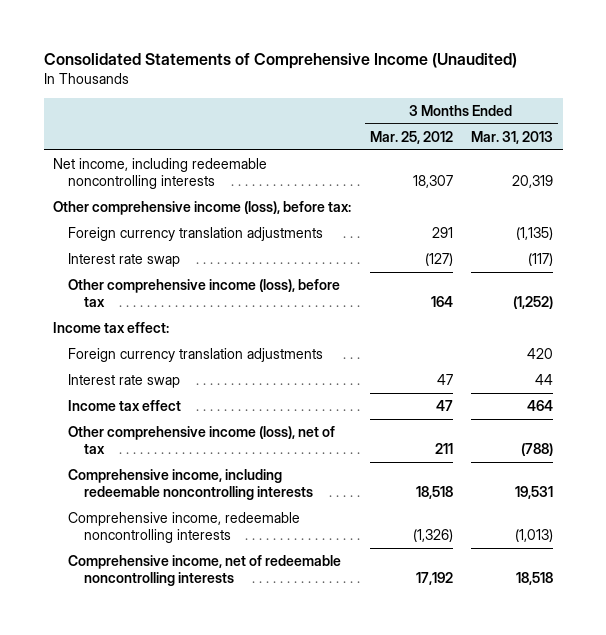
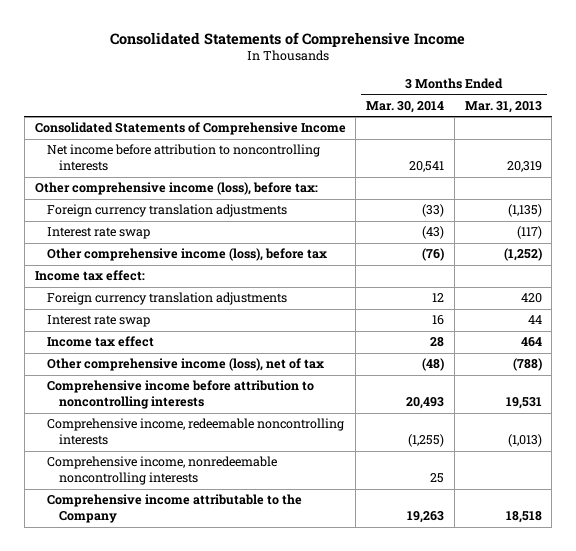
[43,53,517,70] Consolidated Statements of Comprehensive Income (Unaudited) -> [110,31,466,47] Consolidated Statements of Comprehensive Income
[369,130,453,144] Mar. 25, 2012 -> none
none -> [366,100,445,113] Mar. 30, 2014
none -> [34,122,346,136] Consolidated Statements of Comprehensive Income
[52,158,267,189] Net income, including redeemable noncontrolling interests -> [47,144,321,172] Net income before attribution to noncontrolling interests
[68,469,314,500] Comprehensive income, including redeemable noncontrolling interests -> [47,380,315,410] Comprehensive income before attribution to noncontrolling interests
none -> [47,456,278,486] Comprehensive income, nonredeemable noncontrolling interests
[68,555,342,586] Comprehensive income, net of redeemable noncontrolling interests -> [47,494,303,524] Comprehensive income attributable to the Company

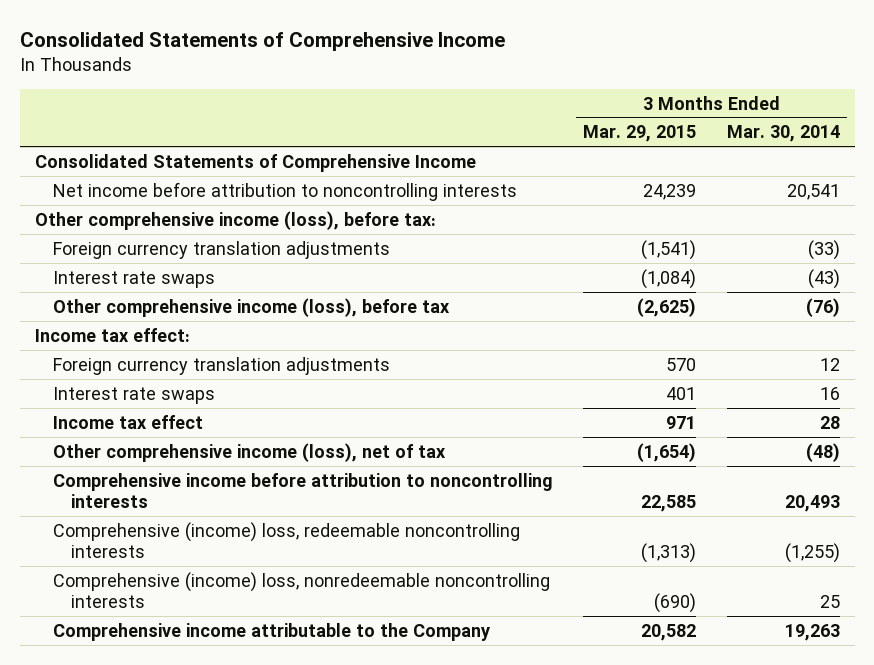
[464,100,542,113] Mar. 31, 2013 -> none
none -> [583,125,697,143] Mar. 29, 2015
[47,227,151,240] Interest rate swap -> [52,270,215,288] Interest rate swaps
[47,315,151,328] Interest rate swap -> [52,386,215,404] Interest rate swaps
[47,418,345,446] Comprehensive income, redeemable noncontrolling interests -> [52,521,520,559] Comprehensive (income) loss, redeemable noncontrolling interests
[47,456,278,486] Comprehensive income, nonredeemable noncontrolling interests -> [52,571,550,609] Comprehensive (income) loss, nonredeemable noncontrolling interests

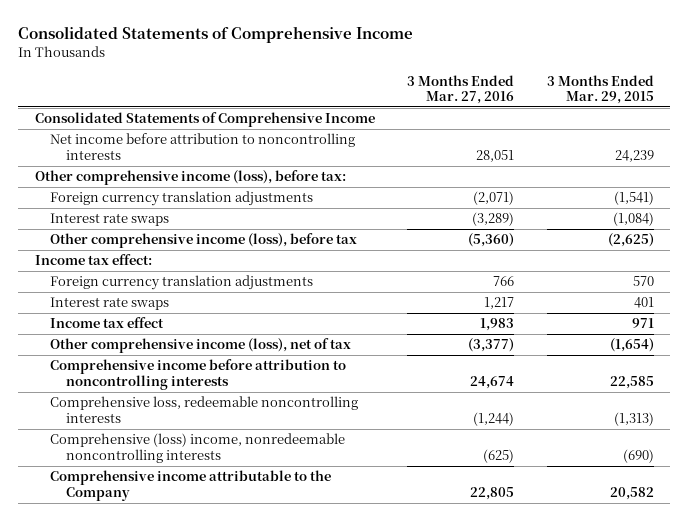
[726,125,840,143] Mar. 30, 2014 -> none
none -> [407,74,515,105] 3 Months Ended Mar. 27, 2016
[52,521,520,559] Comprehensive (income) loss, redeemable noncontrolling interests -> [50,396,359,424] Comprehensive loss, redeemable noncontrolling interests
[52,571,550,609] Comprehensive (income) loss, nonredeemable noncontrolling interests -> [50,433,346,464] Comprehensive (loss) income, nonredeemable noncontrolling interests

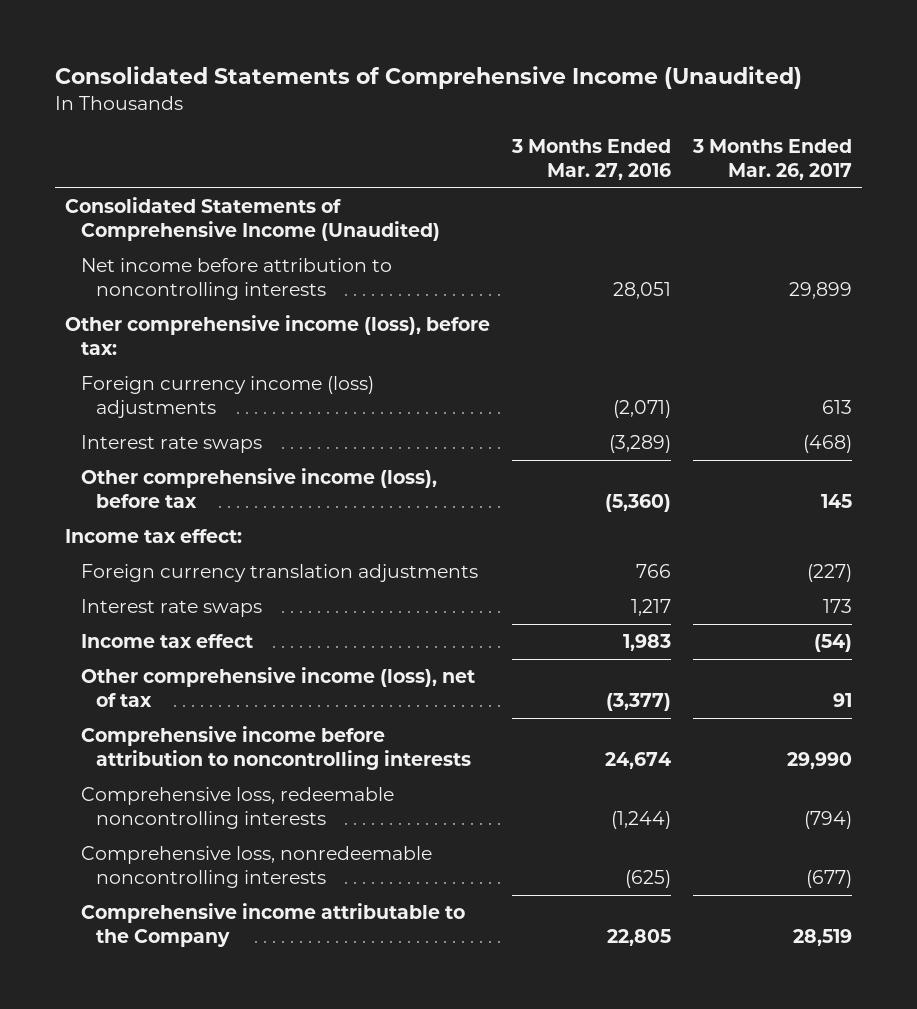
[18,25,414,43] Consolidated Statements of Comprehensive Income -> [54,66,802,90] Consolidated Statements of Comprehensive Income (Unaudited)
[547,74,655,105] 3 Months Ended Mar. 29, 2015 -> none
none -> [691,138,852,181] 3 Months Ended Mar. 26, 2017
[34,112,375,128] Consolidated Statements of Comprehensive Income -> [65,197,440,242] Consolidated Statements of Comprehensive Income (Unaudited)
[50,191,314,207] Foreign currency translation adjustments -> [80,376,374,419] Foreign currency income (loss) adjustments
[50,433,346,464] Comprehensive (loss) income, nonredeemable noncontrolling interests -> [80,846,432,889] Comprehensive loss, nonredeemable noncontrolling interests

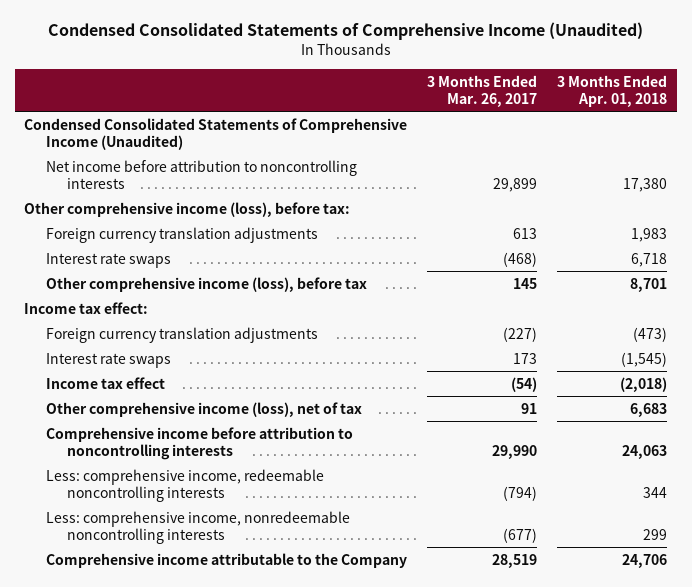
[54,66,802,90] Consolidated Statements of Comprehensive Income (Unaudited) -> [47,22,643,41] Condensed Consolidated Statements of Comprehensive Income (Unaudited)
[510,138,671,181] 3 Months Ended Mar. 27, 2016 -> none
none -> [557,74,668,108] 3 Months Ended Apr. 01, 2018
[65,197,440,242] Consolidated Statements of Comprehensive Income (Unaudited) -> [24,117,408,150] Condensed Consolidated Statements of Comprehensive Income (Unaudited)
[80,376,374,419] Foreign currency income (loss) adjustments -> [45,226,318,243] Foreign currency translation adjustments
[80,787,394,830] Comprehensive loss, redeemable noncontrolling interests -> [45,468,324,502] Less: comprehensive income, redeemable noncontrolling interests
[80,846,432,889] Comprehensive loss, nonredeemable noncontrolling interests -> [45,510,350,544] Less: comprehensive income, nonredeemable noncontrolling interests

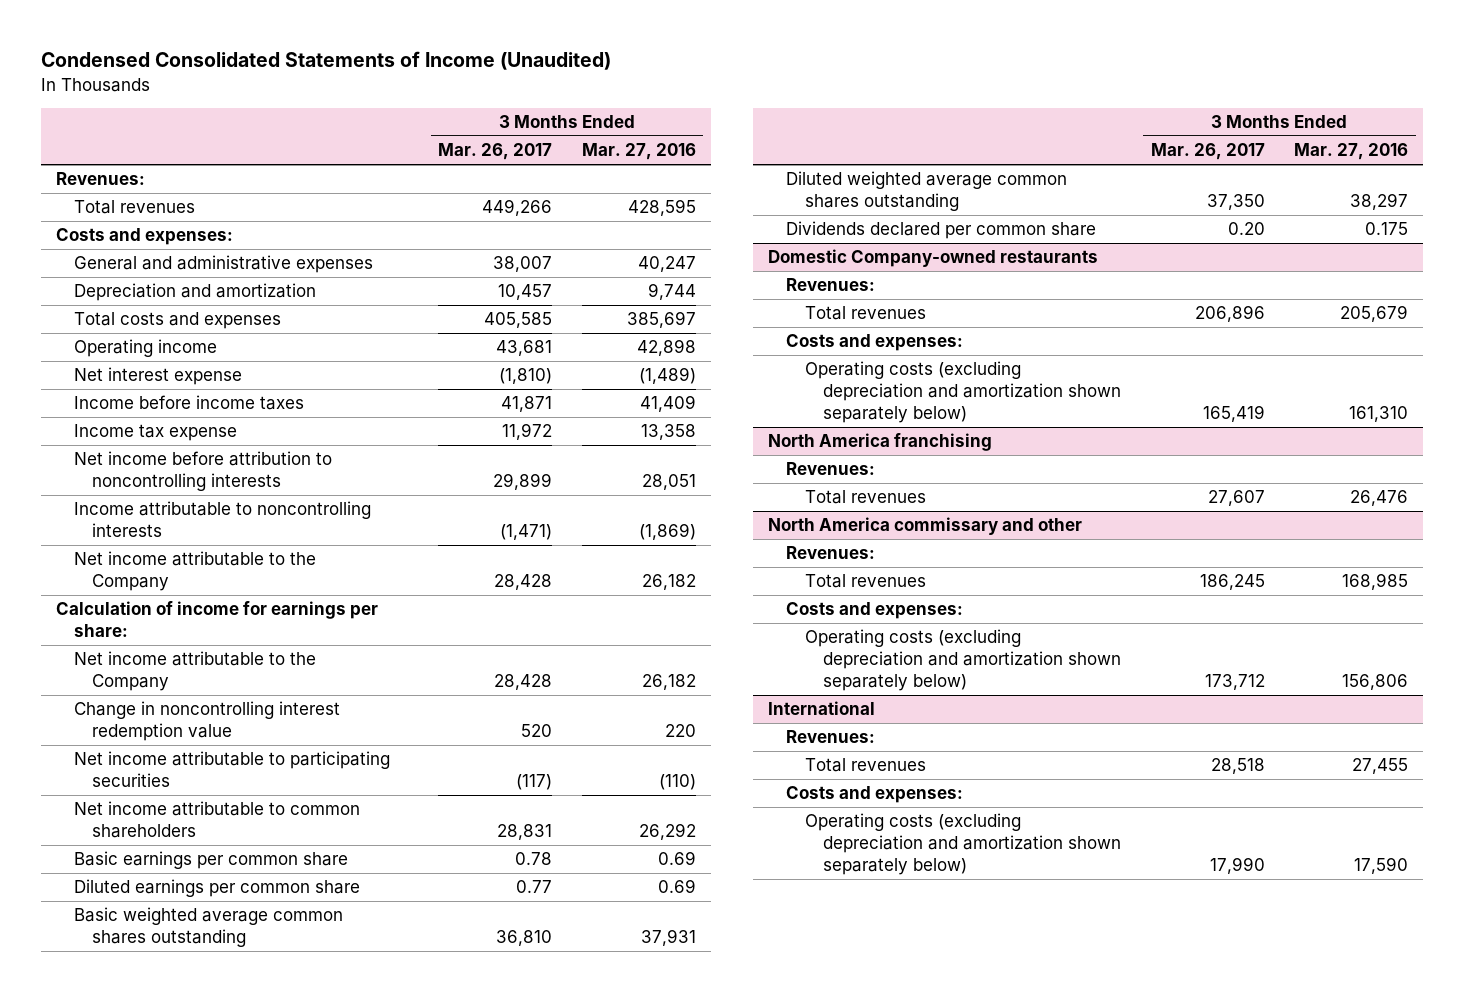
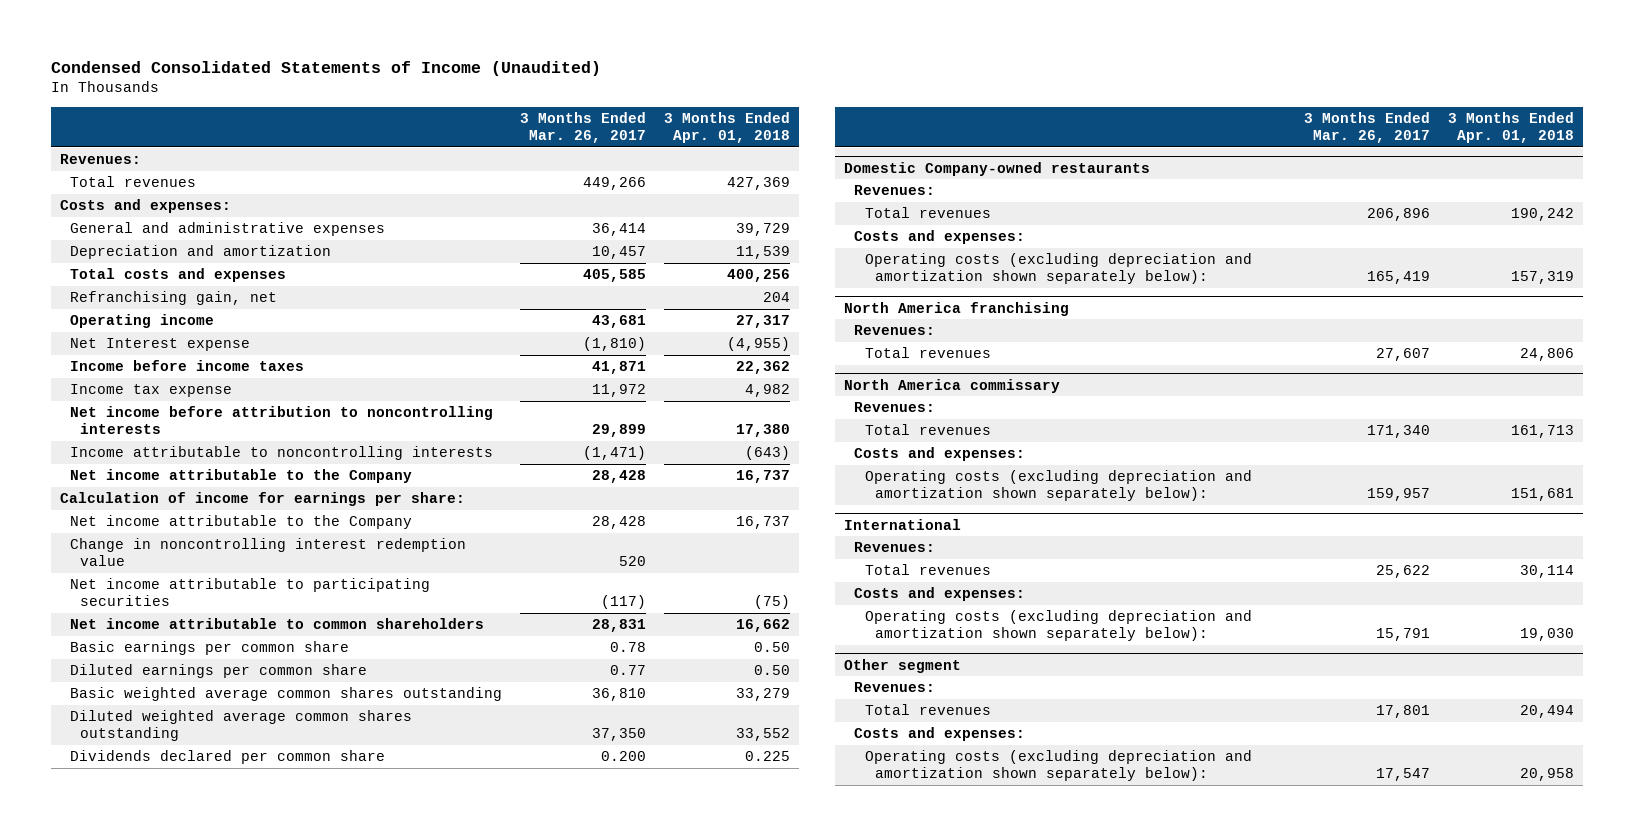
[581,143,696,161] Mar. 27, 2016 -> none
none -> [663,112,790,144] 3 Months Ended Apr. 01, 2018
[493,256,553,273] 38,007 -> [591,223,646,237] 36,414
none -> [69,291,277,306] Refranchising gain, net
[74,367,243,386] Net interest expense -> [69,338,250,352] Net Interest expense
[1227,222,1265,236] 0.20 -> [600,751,646,762] 0.200
[804,361,1122,424] Operating costs (excluding depreciation and amortization shown separately below) -> [864,253,1252,285] Operating costs (excluding depreciation and amortization shown separately below):
[768,517,1083,536] North America commissary and other -> [843,378,1060,393] North America commissary
[1199,574,1265,591] 186,245 -> [1367,425,1431,439] 171,340
[804,629,1122,692] Operating costs (excluding depreciation and amortization shown separately below) -> [864,470,1252,502] Operating costs (excluding depreciation and amortization shown separately below):
[1204,674,1265,691] 173,712 -> [1367,488,1431,502] 159,957
[1210,758,1265,775] 28,518 -> [1376,565,1431,579] 25,622
[804,813,1122,876] Operating costs (excluding depreciation and amortization shown separately below) -> [864,610,1252,642] Operating costs (excluding depreciation and amortization shown separately below):
[1209,857,1265,875] 17,990 -> [1376,628,1431,642] 15,791
none -> [843,658,961,673] Other segment
none -> [854,682,936,693] Revenues:
none -> [864,704,991,716] Total revenues
none -> [854,727,1026,742] Costs and expenses:
none -> [864,750,1252,782] Operating costs (excluding depreciation and amortization shown separately below):

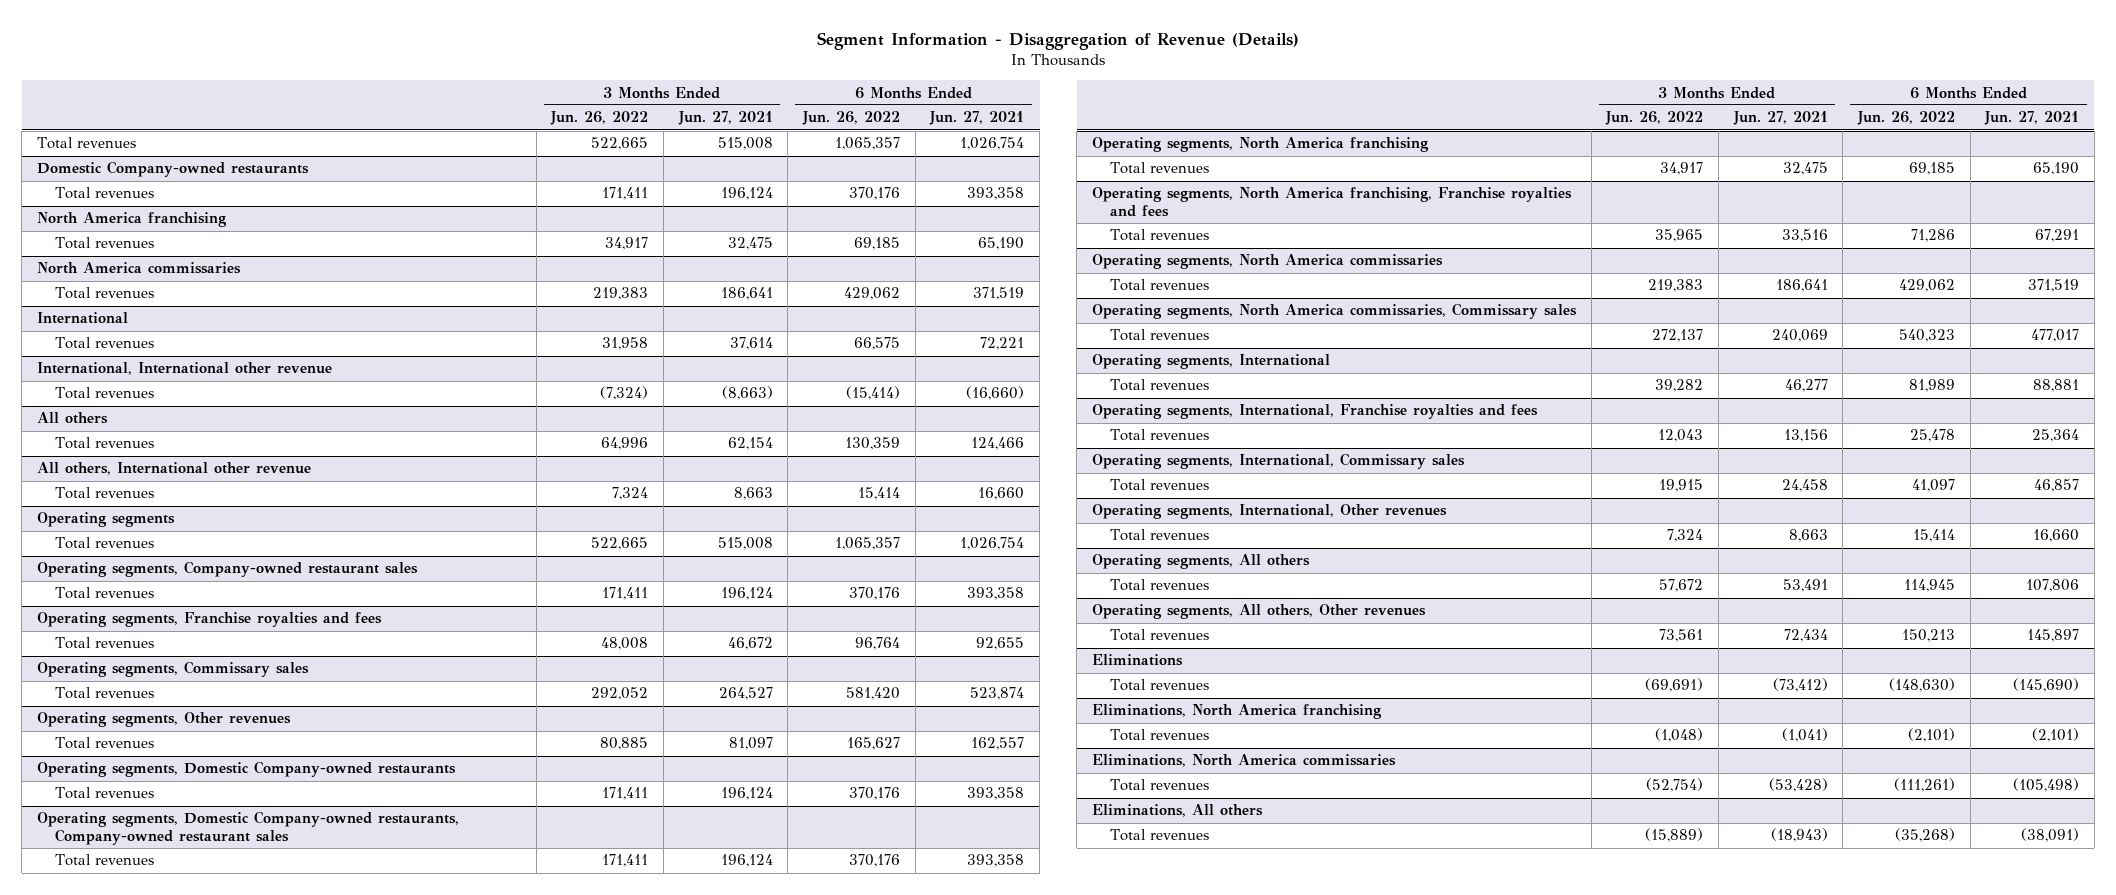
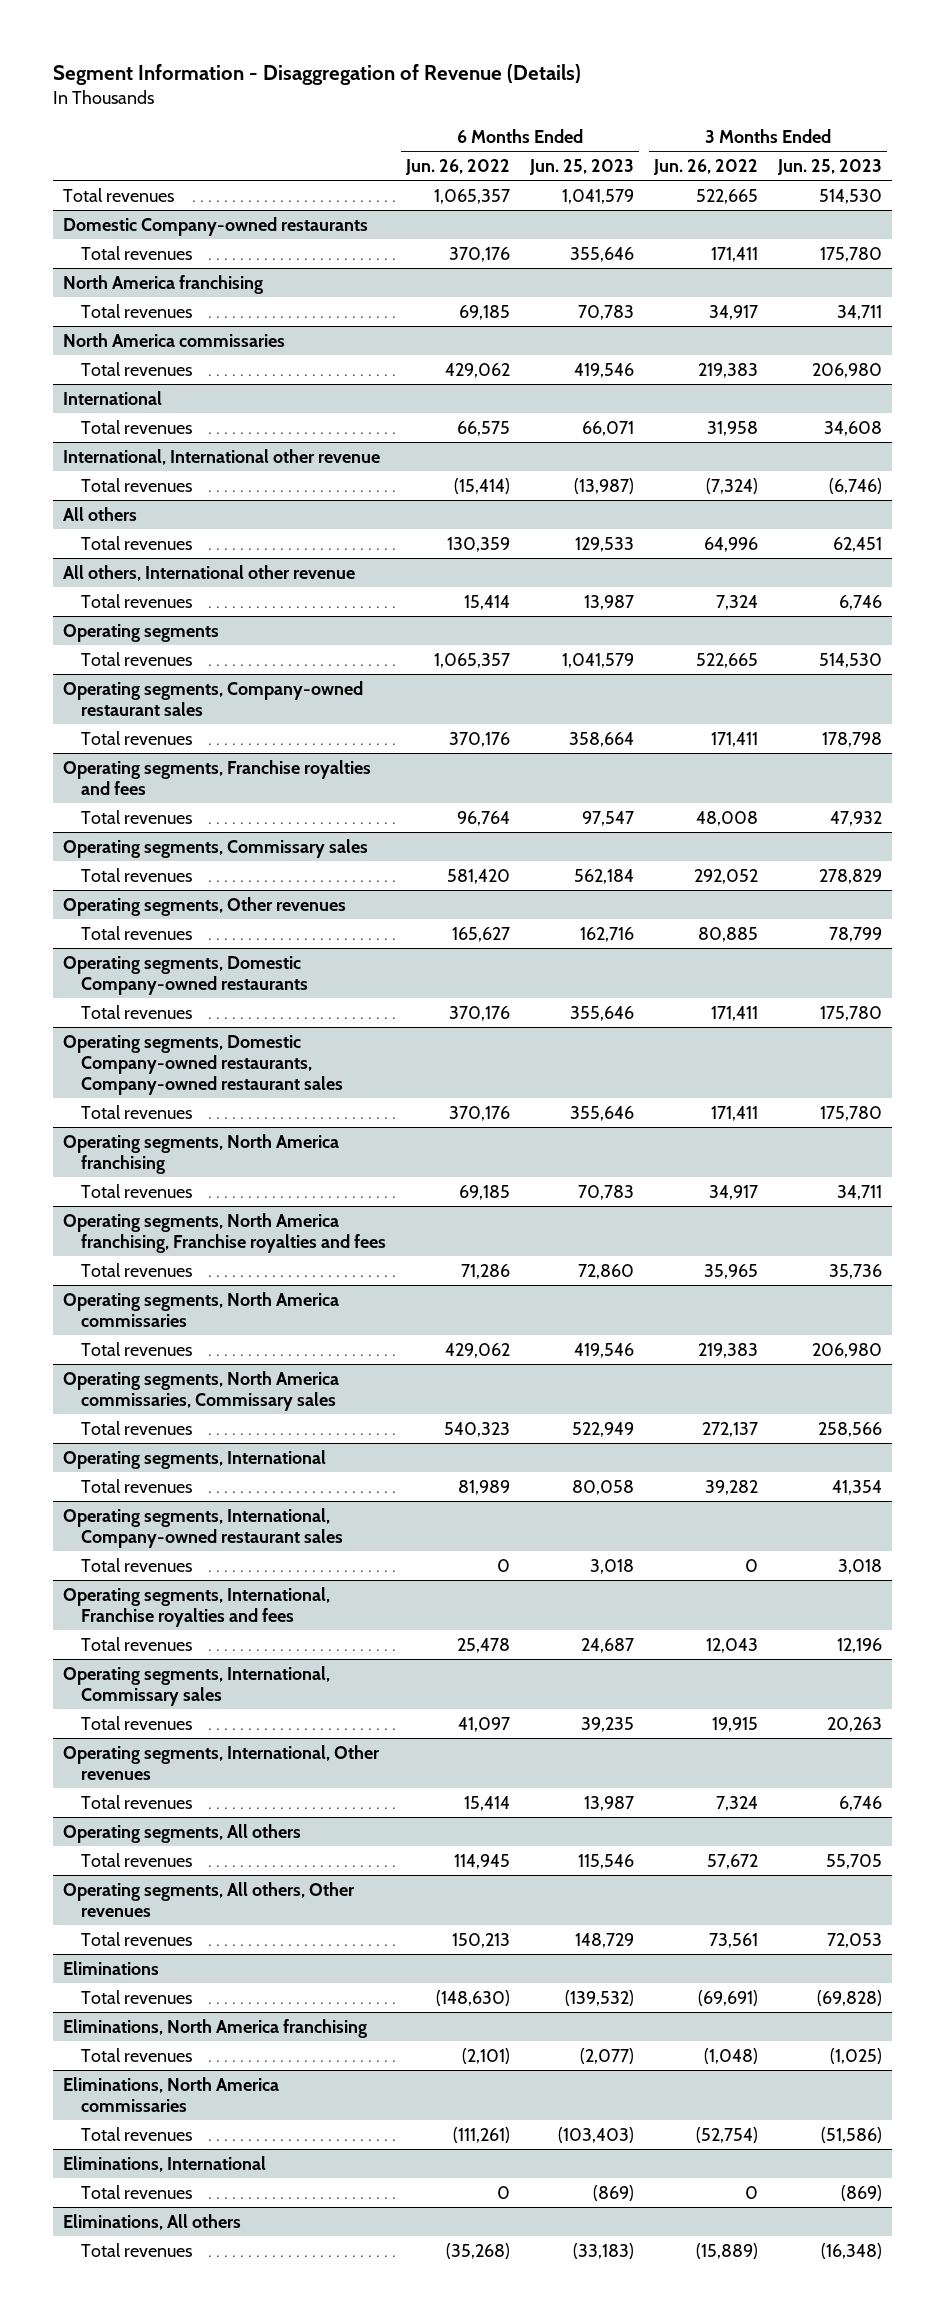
[677,111,773,126] Jun. 27, 2021 -> none
[929,111,1025,126] Jun. 27, 2021 -> none
none -> [528,159,634,176] Jun. 25, 2023
none -> [776,159,882,176] Jun. 25, 2023
none -> [62,1507,343,1548] Operating segments, International, Company-owned restaurant sales
none -> [80,1557,192,1572] Total revenues
none -> [62,2155,266,2172] Eliminations, International
none -> [80,2184,192,2199] Total revenues

